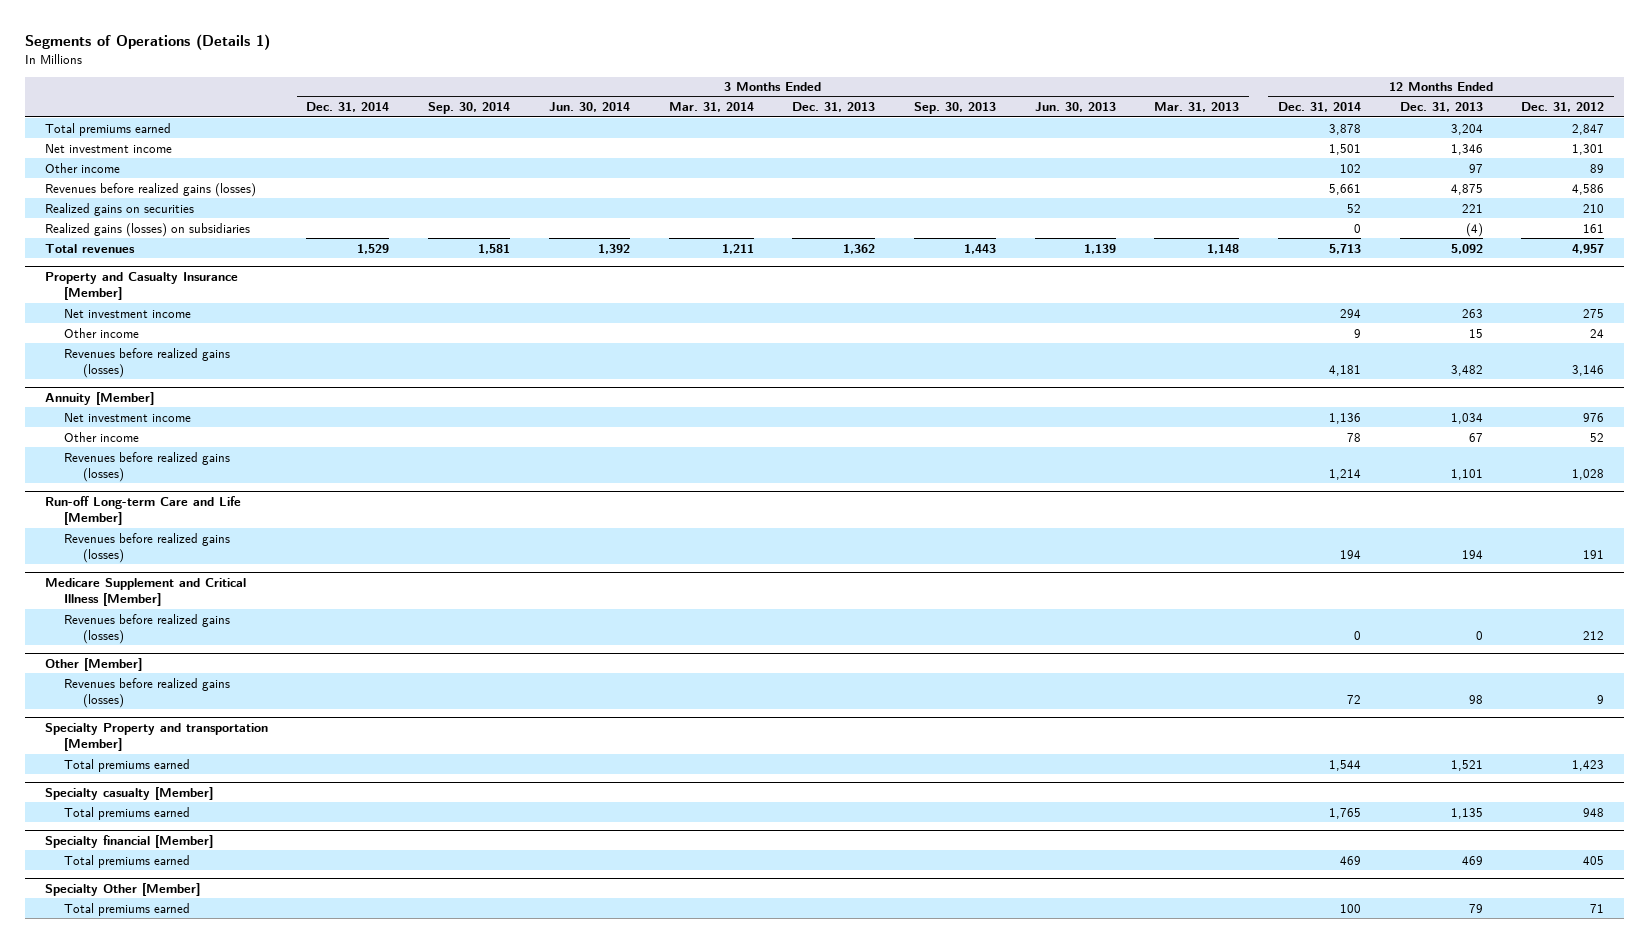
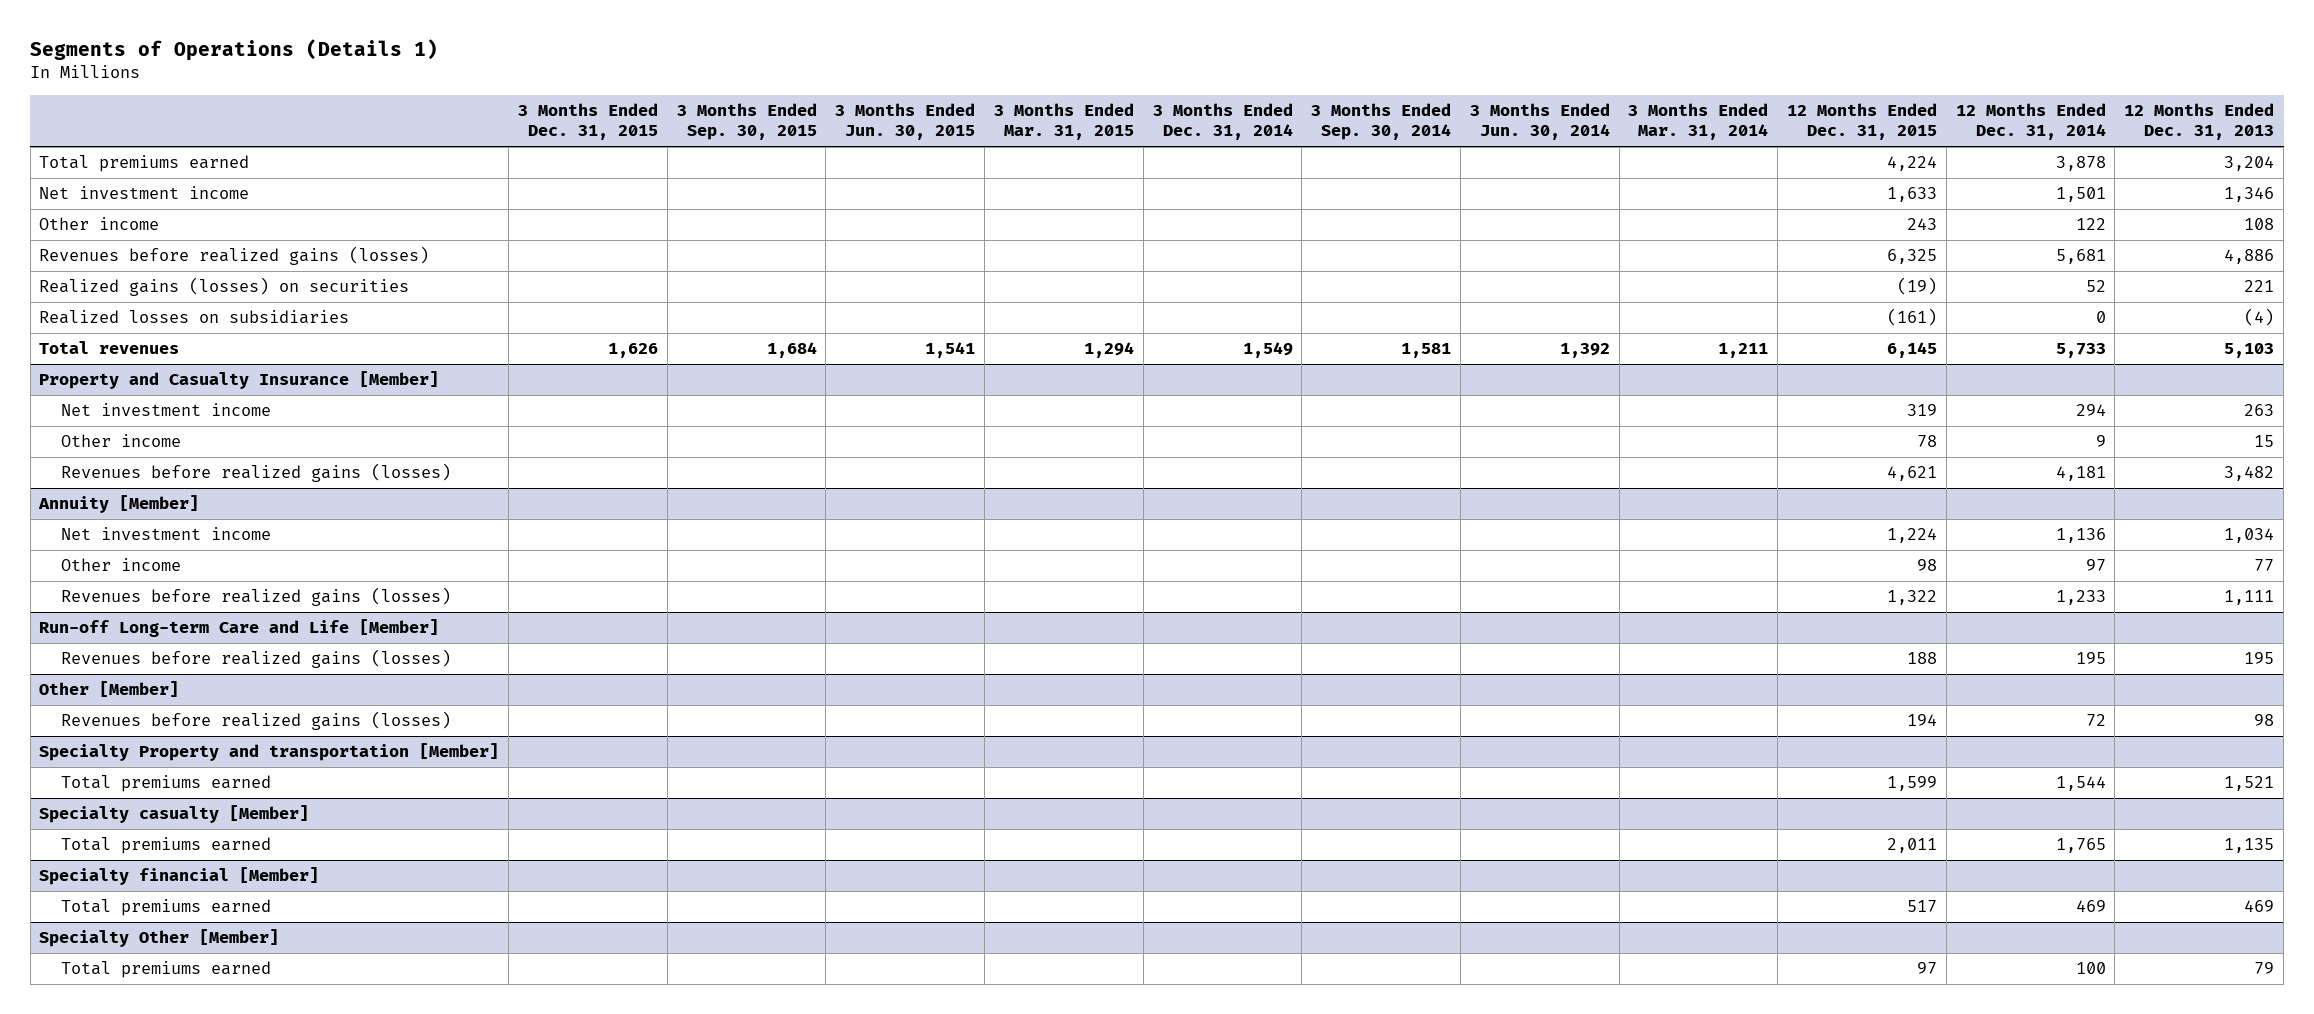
[792,102,876,113] Dec. 31, 2013 -> none
[913,102,996,115] Sep. 30, 2013 -> none
[1034,102,1116,113] Jun. 30, 2013 -> none
[1154,102,1240,113] Mar. 31, 2013 -> none
[1521,102,1605,113] Dec. 31, 2012 -> none
none -> [517,102,658,141] 3 Months Ended Dec. 31, 2015
none -> [676,102,817,141] 3 Months Ended Sep. 30, 2015
none -> [835,102,976,141] 3 Months Ended Jun. 30, 2015
none -> [993,102,1134,141] 3 Months Ended Mar. 31, 2015
none -> [1787,102,1938,141] 12 Months Ended Dec. 31, 2015
[1340,163,1362,173] 102 -> [2075,218,2106,231] 122
[1468,163,1483,173] 97 -> [2244,218,2275,231] 108
[1329,183,1362,195] 5,661 -> [2055,249,2106,265] 5,681
[1450,183,1483,195] 4,875 -> [2224,249,2275,265] 4,886
[44,202,194,216] Realized gains on securities -> [39,277,410,297] Realized gains (losses) on securities
[44,222,250,237] Realized gains (losses) on subsidiaries -> [39,310,350,325] Realized losses on subsidiaries
[357,243,390,254] 1,529 -> [1242,342,1293,359] 1,549
[1329,243,1362,254] 5,713 -> [2055,343,2106,359] 5,733
[1450,243,1483,254] 5,092 -> [2224,343,2275,359] 5,103
[1347,432,1362,442] 78 -> [2085,559,2106,572] 97
[1468,432,1483,442] 67 -> [2254,559,2275,572] 77
[1329,468,1362,480] 1,214 -> [2055,590,2106,606] 1,233
[1450,468,1483,480] 1,101 -> [2224,590,2275,606] 1,111
[44,577,246,607] Medicare Supplement and Critical Illness [Member] -> none
[64,613,231,644] Revenues before realized gains (losses) -> none
[1340,549,1362,559] 194 -> [2075,652,2106,665] 195
[1461,549,1483,559] 194 -> [2244,652,2275,665] 195

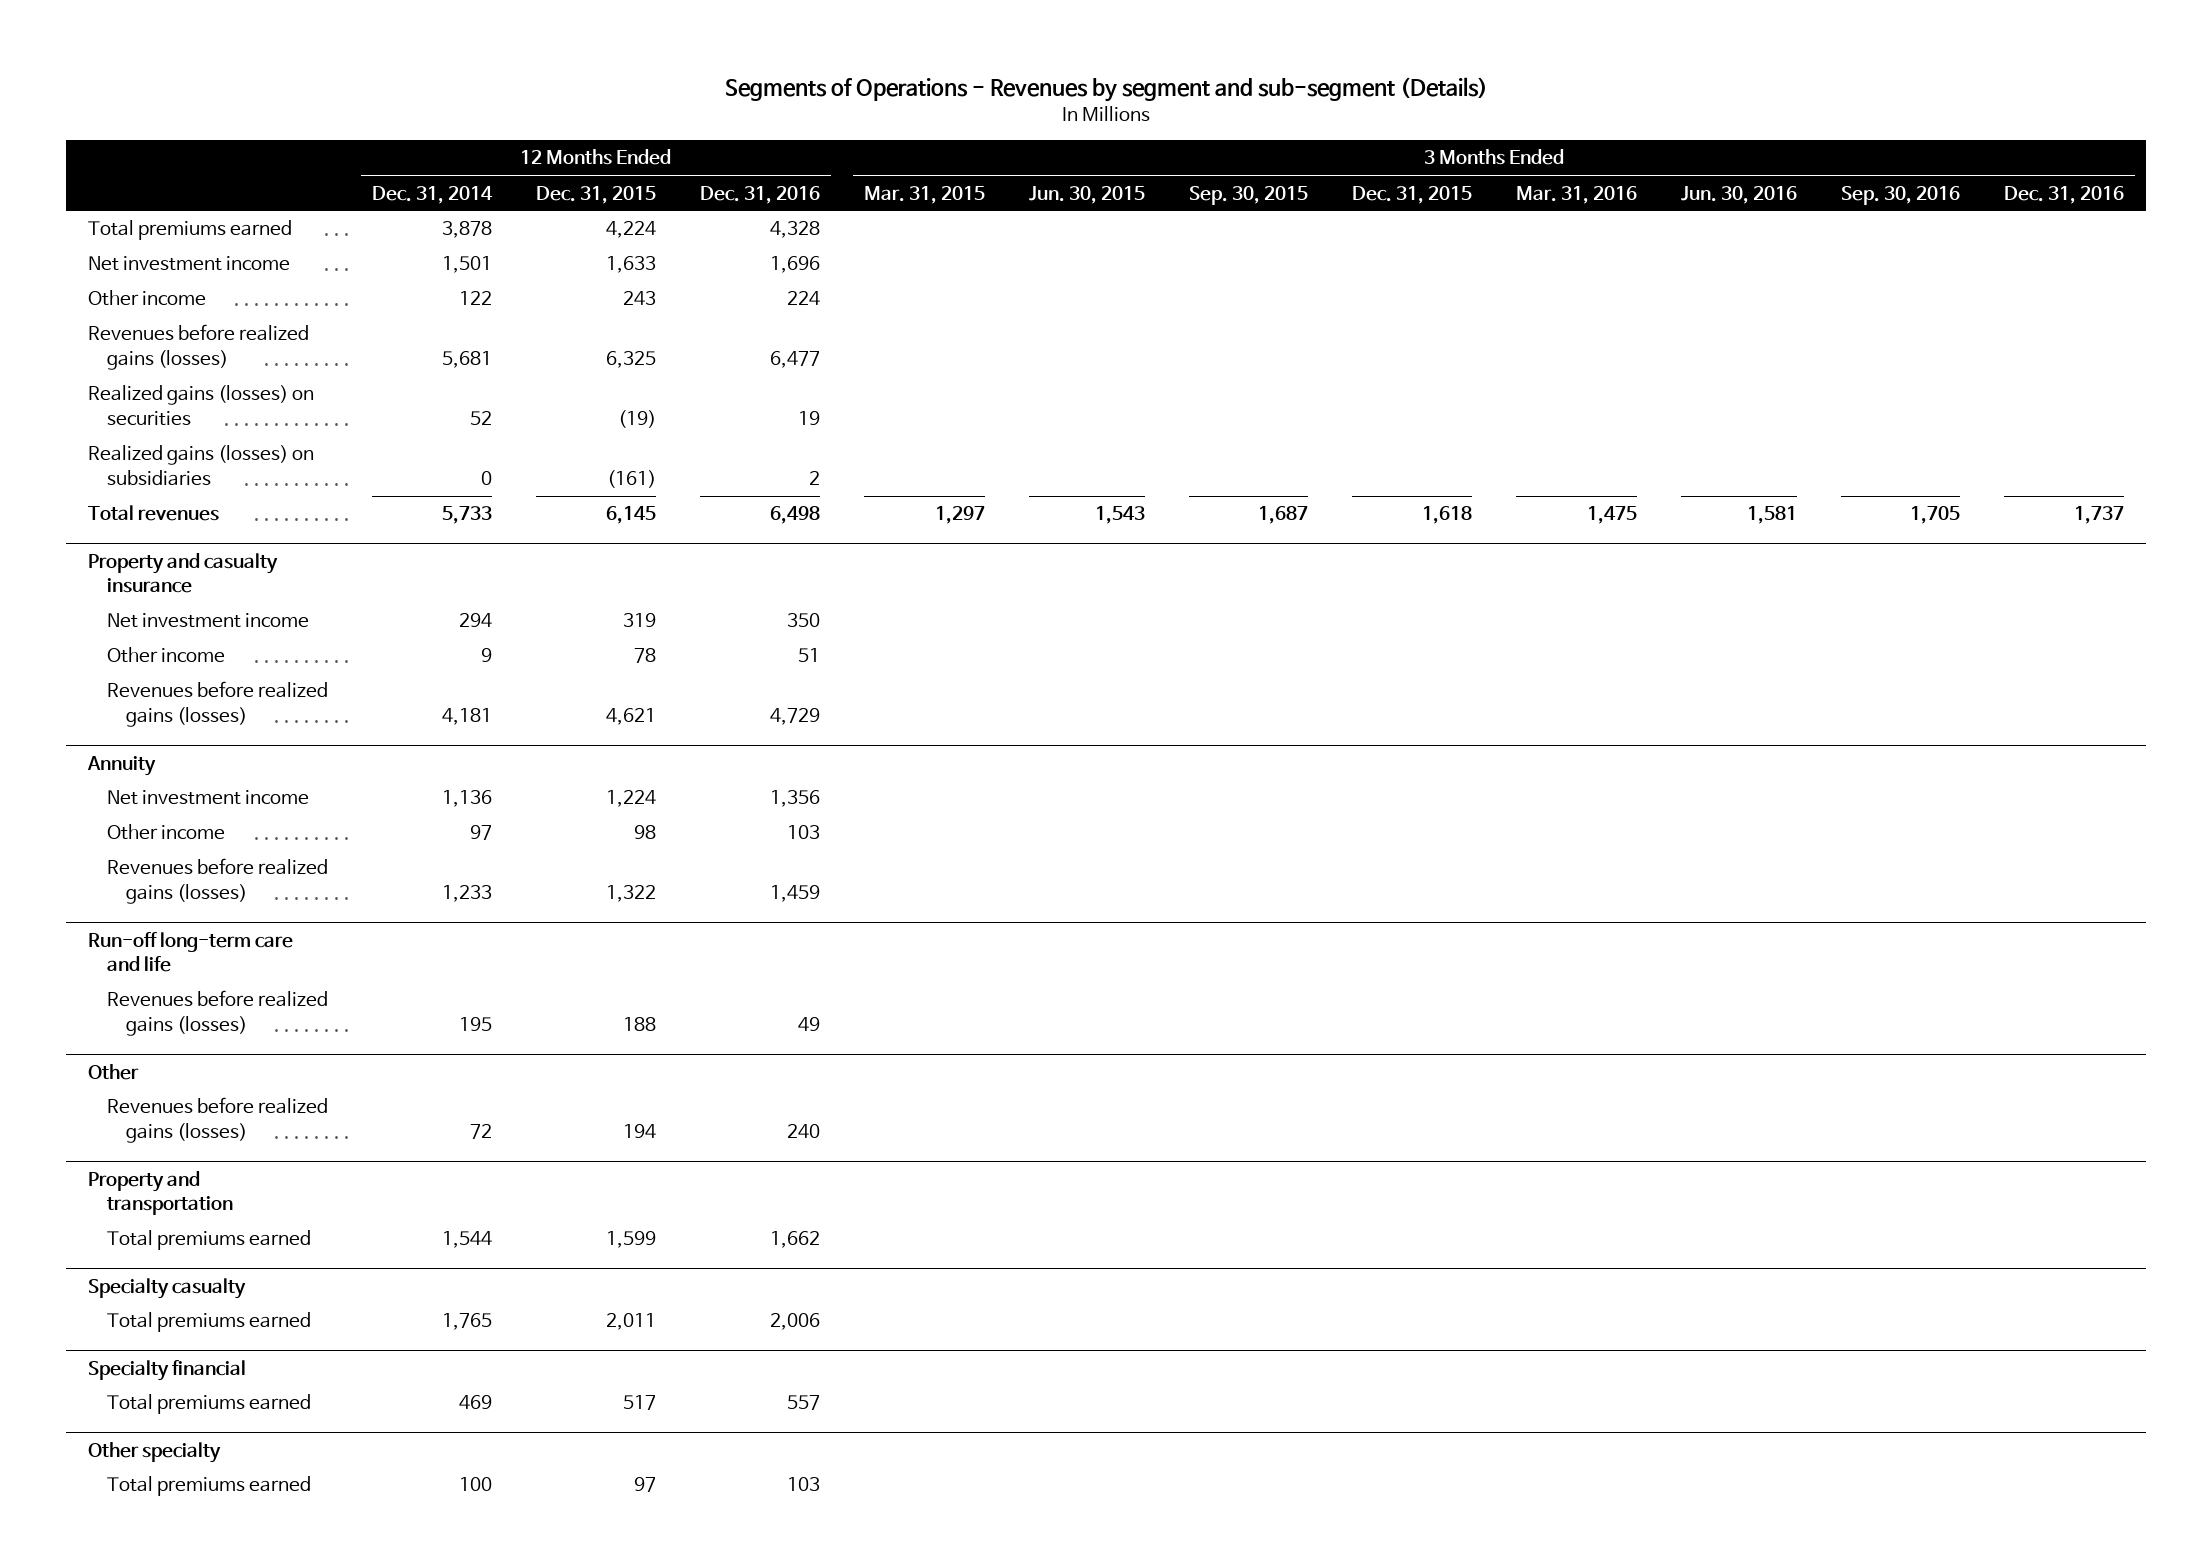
[30,38,439,61] Segments of Operations (Details 1) -> [724,77,1488,103] Segments of Operations - Revenues by segment and sub-segment (Details)
[1152,102,1293,141] 3 Months Ended Dec. 31, 2014 -> none
[1311,102,1452,141] 3 Months Ended Sep. 30, 2014 -> none
[1469,102,1610,141] 3 Months Ended Jun. 30, 2014 -> none
[1628,102,1769,141] 3 Months Ended Mar. 31, 2014 -> none
[2124,102,2275,141] 12 Months Ended Dec. 31, 2013 -> none
none -> [700,185,821,204] Dec. 31, 2016
none -> [1516,185,1638,204] Mar. 31, 2016
none -> [1681,185,1798,204] Jun. 30, 2016
none -> [1841,185,1961,205] Sep. 30, 2016
none -> [2004,185,2125,204] Dec. 31, 2016
[39,310,350,325] Realized losses on subsidiaries -> [87,445,314,486] Realized gains (losses) on subsidiaries
[607,343,658,359] 1,626 -> [1422,506,1473,525] 1,618
[766,342,817,359] 1,684 -> [1258,506,1309,525] 1,687
[925,342,976,359] 1,541 -> [1095,506,1146,525] 1,543
[1083,342,1134,359] 1,294 -> [935,506,986,525] 1,297
[39,371,440,390] Property and Casualty Insurance [Member] -> [87,552,278,593] Property and casualty insurance
[38,495,200,514] Annuity [Member] -> [86,755,156,776] Annuity
[39,619,440,638] Run-off Long-term Care and Life [Member] -> [87,931,293,972] Run-off long-term care and life
[39,681,180,698] Other [Member] -> [87,1063,139,1080] Other
[39,743,500,762] Specialty Property and transportation [Member] -> [87,1170,234,1215] Property and transportation
[39,805,310,824] Specialty casualty [Member] -> [87,1277,246,1299] Specialty casualty
[39,867,320,886] Specialty financial [Member] -> [87,1359,246,1381] Specialty financial
[39,929,280,948] Specialty Other [Member] -> [87,1441,221,1463] Other specialty

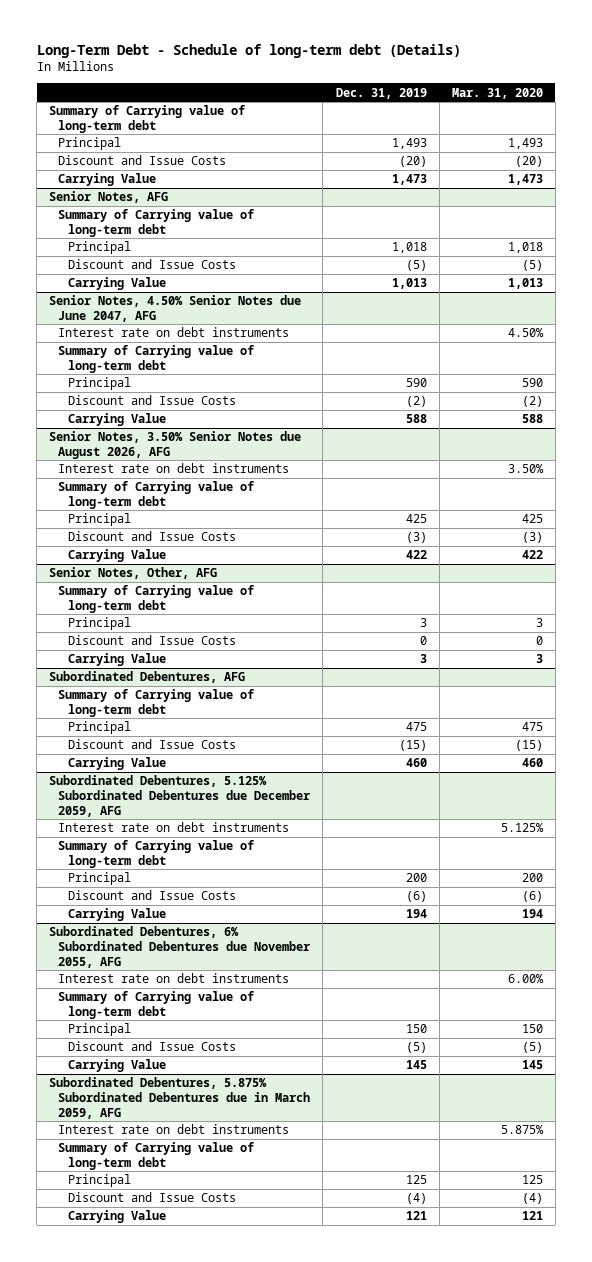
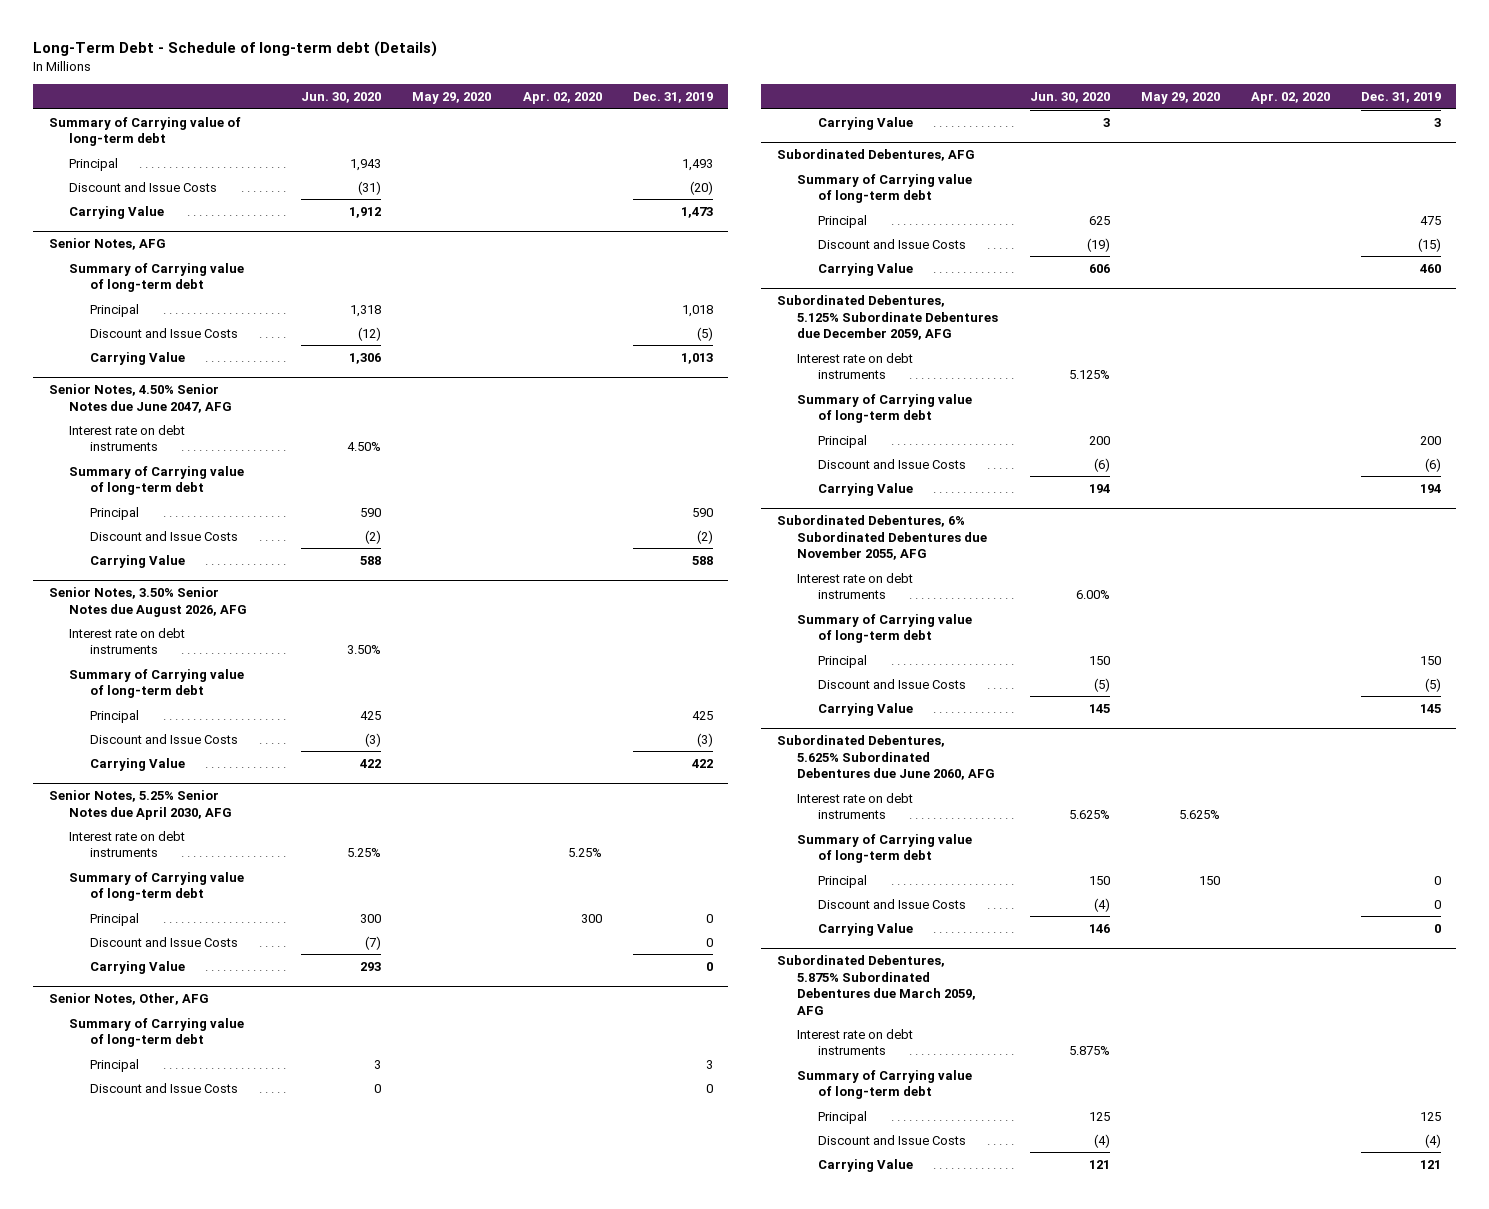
[451,87,543,99] Mar. 31, 2020 -> none
none -> [301,92,382,104] Jun. 30, 2020
none -> [412,92,492,105] May 29, 2020
none -> [522,92,602,105] Apr. 02, 2020
none -> [48,790,233,820] Senior Notes, 5.25% Senior Notes due April 2030, AFG
none -> [69,830,186,858] Interest rate on debt instruments
none -> [69,871,245,902] Summary of Carrying value of long-term debt
none -> [90,912,140,926] Principal
none -> [90,936,239,947] Discount and Issue Costs
none -> [90,960,186,974] Carrying Value
[49,775,311,817] Subordinated Debentures, 5.125% Subordinated Debentures due December 2059, AFG -> [776,295,999,341] Subordinated Debentures, 5.125% Subordinate Debentures due December 2059, AFG
[49,1077,311,1119] Subordinated Debentures, 5.875% Subordinated Debentures due in March 2059, AFG -> none
none -> [776,735,996,781] Subordinated Debentures, 5.625% Subordinated Debentures due June 2060, AFG
none -> [818,874,868,888] Principal
none -> [818,898,967,909] Discount and Issue Costs
none -> [818,922,914,936] Carrying Value
none -> [776,955,977,1015] Subordinated Debentures, 5.875% Subordinated Debentures due March 2059, AFG
none -> [797,1028,914,1056] Interest rate on debt instruments
none -> [797,1069,973,1100] Summary of Carrying value of long-term debt

